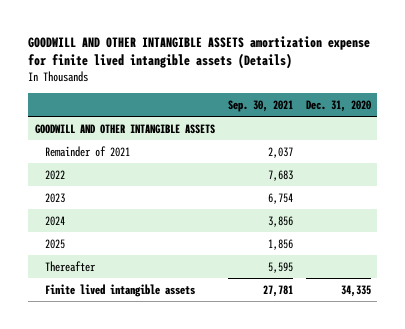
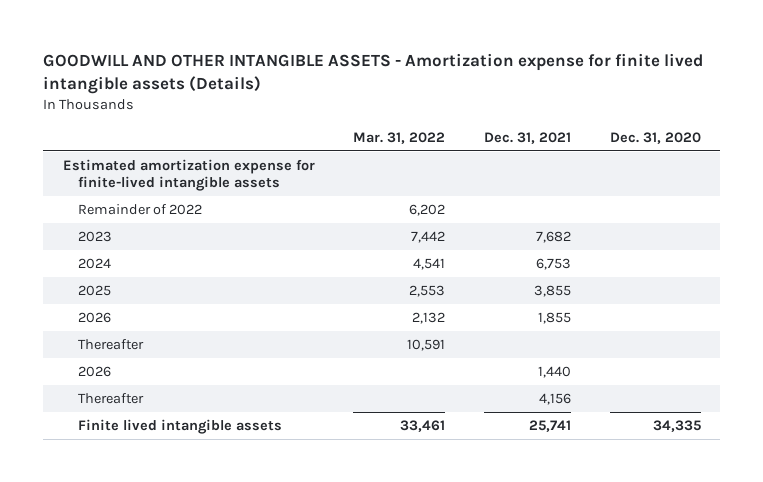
[28,35,371,70] GOODWILL AND OTHER INTANGIBLE ASSETS amortization expense for finite lived intangible assets (Details) -> [43,53,704,94] GOODWILL AND OTHER INTANGIBLE ASSETS - Amortization expense for finite lived intangible assets (Details)
[227,99,293,112] Sep. 30, 2021 -> none
none -> [353,131,446,144] Mar. 31, 2022
none -> [483,131,571,144] Dec. 31, 2021
[34,123,215,134] GOODWILL AND OTHER INTANGIBLE ASSETS -> none
[45,169,66,180] 2022 -> none
none -> [62,159,315,192] Estimated amortization expense for finite-lived intangible assets
[45,145,131,157] Remainder of 2021 -> [77,204,202,216] Remainder of 2022
none -> [77,312,111,324] 2026
none -> [77,366,111,378] 2026
none -> [77,393,144,405] Thereafter

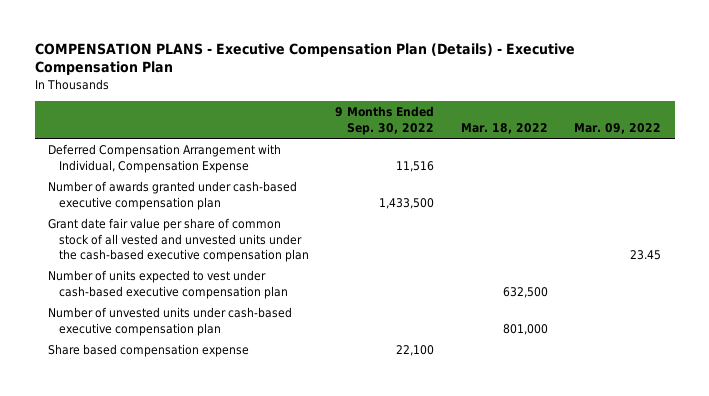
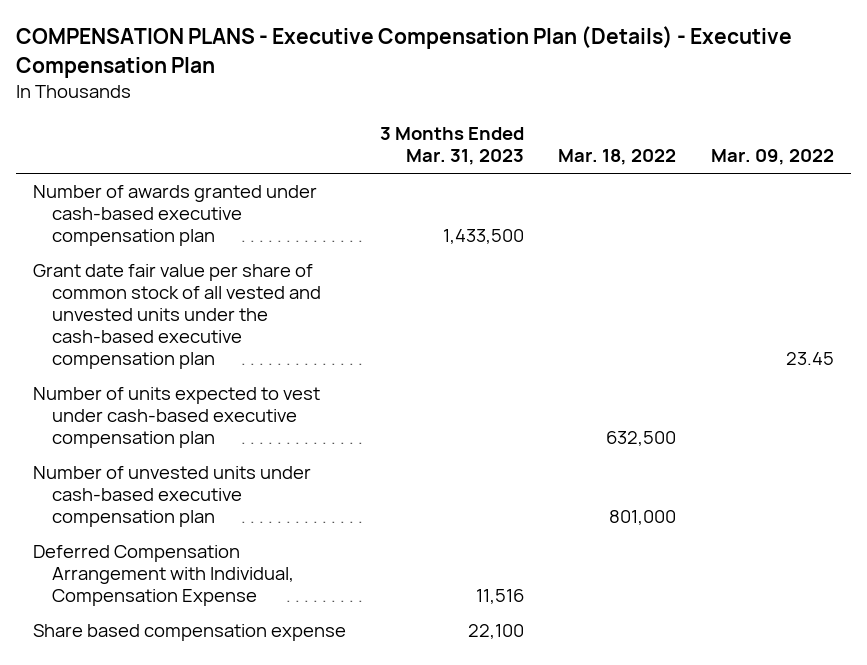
[335,106,435,135] 9 Months Ended Sep. 30, 2022 -> none
none -> [380,127,525,166] 3 Months Ended Mar. 31, 2023
[47,144,281,173] Deferred Compensation Arrangement with Individual, Compensation Expense -> [33,545,294,607] Deferred Compensation Arrangement with Individual, Compensation Expense

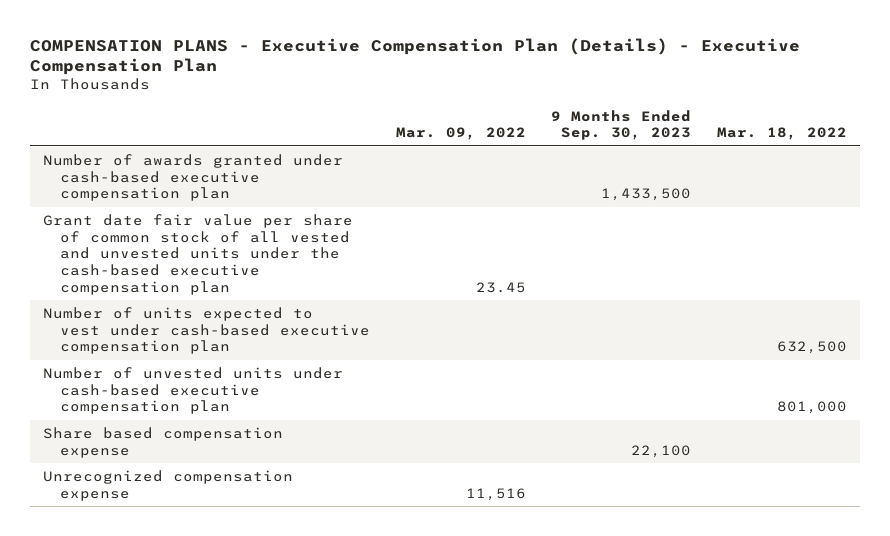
[380,127,525,166] 3 Months Ended Mar. 31, 2023 -> none
none -> [551,109,692,141] 9 Months Ended Sep. 30, 2023
[33,545,294,607] Deferred Compensation Arrangement with Individual, Compensation Expense -> none
none -> [42,469,293,501] Unrecognized compensation expense

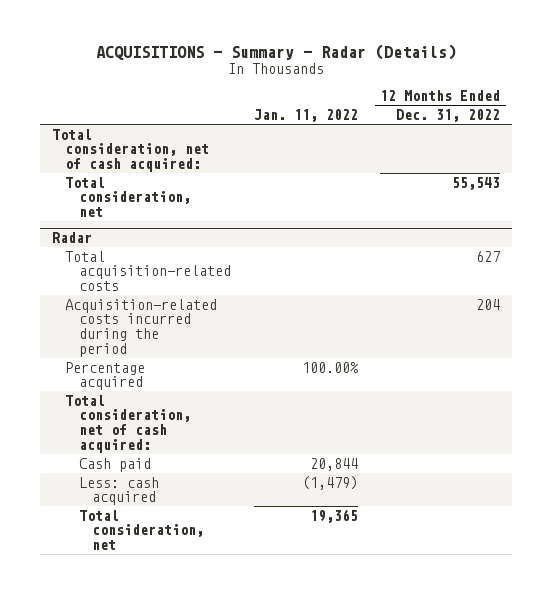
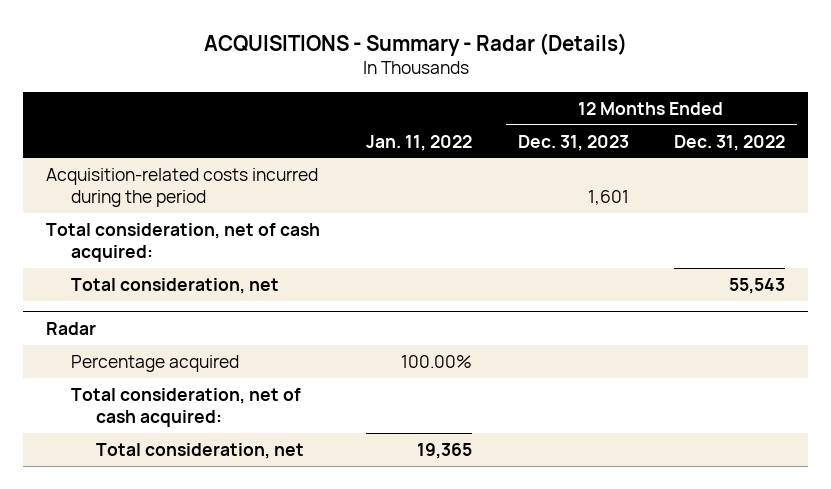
none -> [517,134,629,151] Dec. 31, 2023
none -> [45,167,318,207] Acquisition-related costs incurred during the period
[65,250,231,292] Total acquisition-related costs -> none
[65,298,218,357] Acquisition-related costs incurred during the period -> none
[78,457,151,472] Cash paid -> none
[78,476,159,506] Less: cash acquired -> none

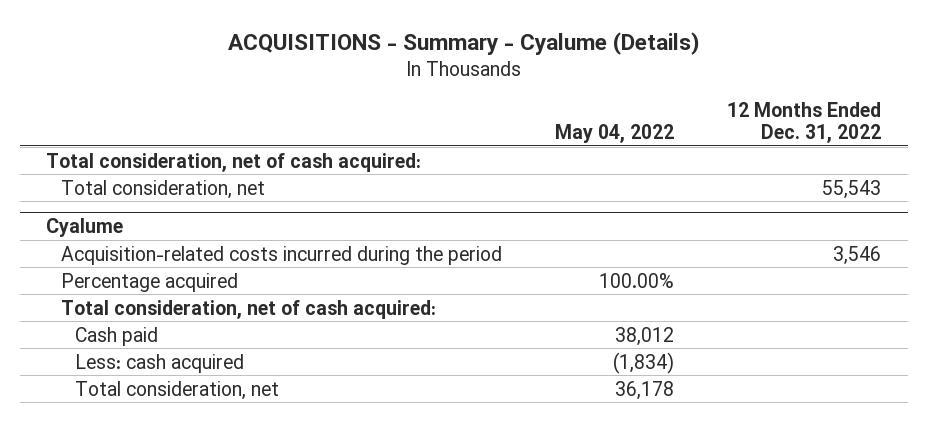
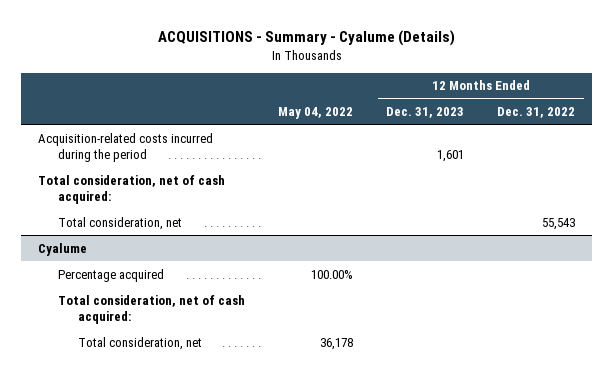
none -> [386,107,465,119] Dec. 31, 2023
none -> [37,132,213,162] Acquisition-related costs incurred during the period
[60,245,502,265] Acquisition-related costs incurred during the period -> none
[75,326,159,346] Cash paid -> none
[75,353,245,373] Less: cash acquired -> none

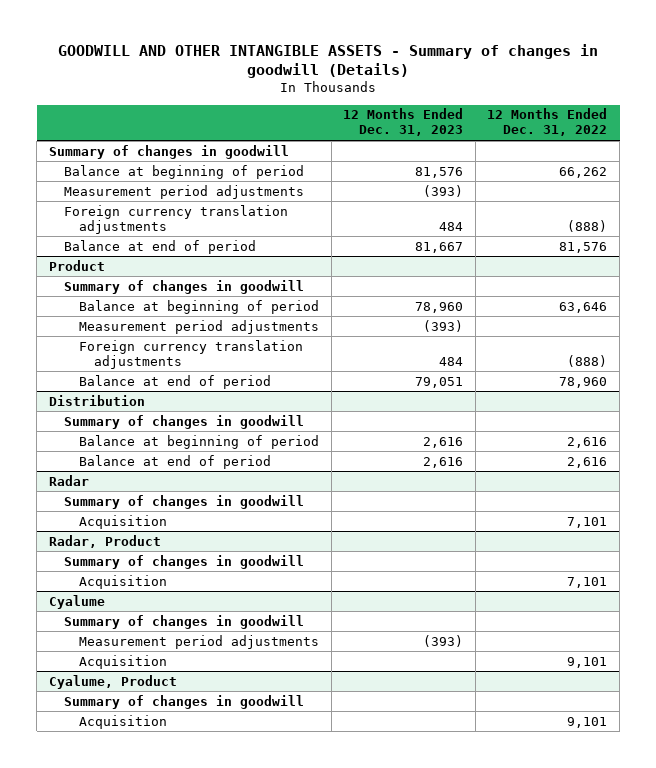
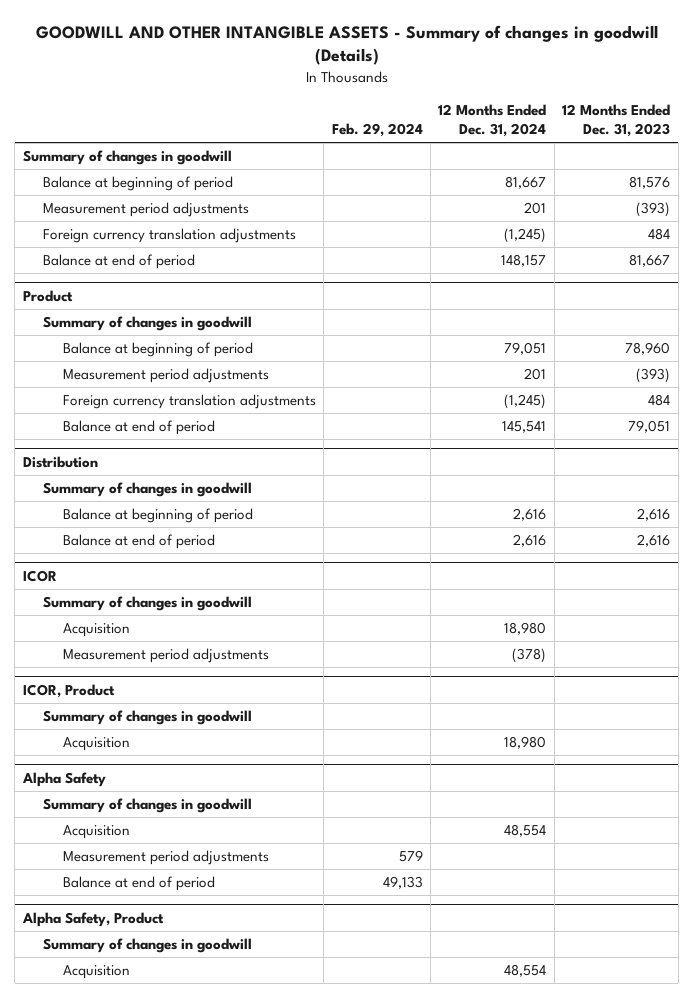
[487,108,608,137] 12 Months Ended Dec. 31, 2022 -> none
none -> [331,123,423,138] Feb. 29, 2024
none -> [438,103,547,138] 12 Months Ended Dec. 31, 2024
[49,474,90,486] Radar -> none
[64,494,305,509] Summary of changes in goodwill -> none
[79,514,168,529] Acquisition -> none
[49,534,162,548] Radar, Product -> none
[64,554,305,569] Summary of changes in goodwill -> none
[79,574,168,589] Acquisition -> none
[49,594,106,609] Cyalume -> none
[64,614,305,629] Summary of changes in goodwill -> none
[79,634,320,649] Measurement period adjustments -> none
[79,654,168,669] Acquisition -> none
[49,674,178,689] Cyalume, Product -> none
[64,694,305,709] Summary of changes in goodwill -> none
[79,714,168,729] Acquisition -> none
none -> [22,569,57,582] ICOR
none -> [42,596,252,612] Summary of changes in goodwill
none -> [62,623,130,638] Acquisition
none -> [62,648,269,664] Measurement period adjustments
none -> [22,683,115,698] ICOR, Product
none -> [42,710,252,726] Summary of changes in goodwill
none -> [62,737,130,752] Acquisition
none -> [21,771,106,787] Alpha Safety
none -> [42,798,252,814] Summary of changes in goodwill
none -> [62,825,130,840] Acquisition
none -> [62,850,269,866] Measurement period adjustments
none -> [62,876,215,892] Balance at end of period
none -> [21,911,164,927] Alpha Safety, Product
none -> [42,938,252,954] Summary of changes in goodwill
none -> [62,965,130,980] Acquisition

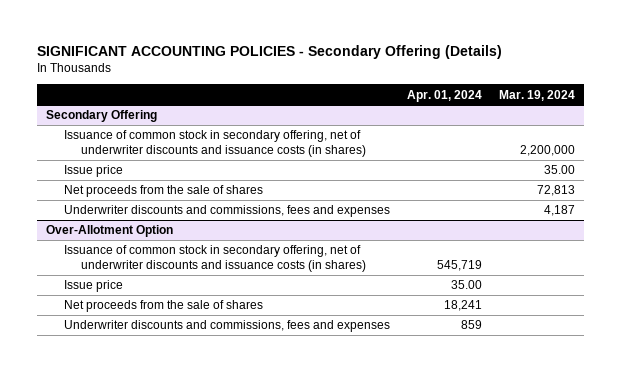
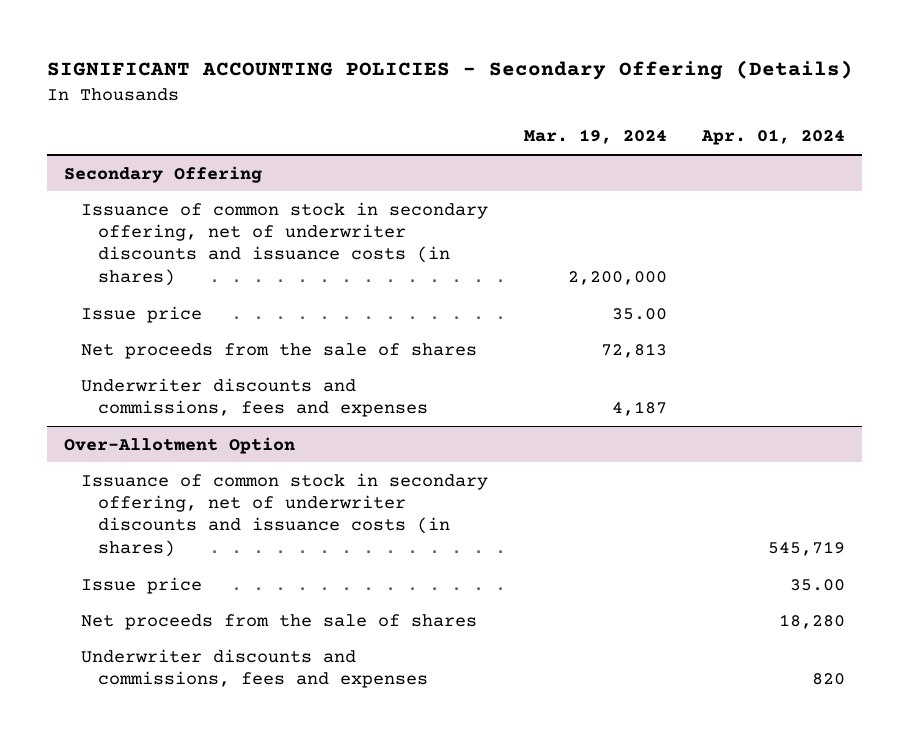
[443,300,482,312] 18,241 -> [778,613,845,629] 18,280
[460,320,482,330] 859 -> [811,672,845,685] 820

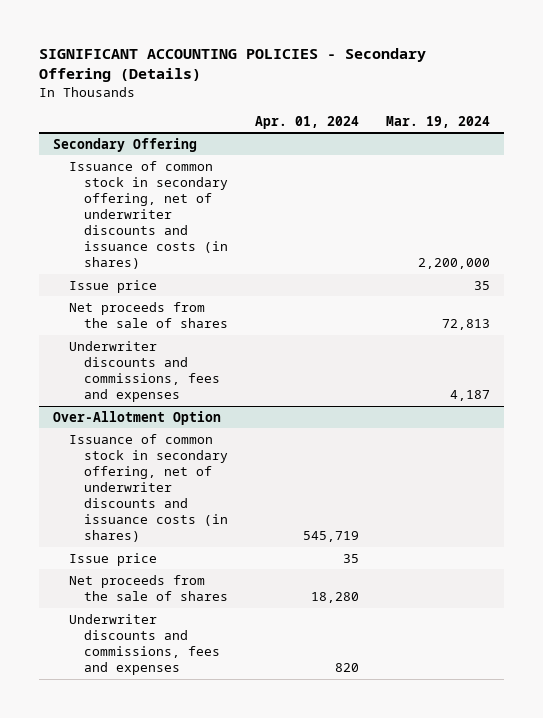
[611,307,667,320] 35.00 -> [474,280,491,290] 35
[789,578,845,591] 35.00 -> [343,553,360,563] 35

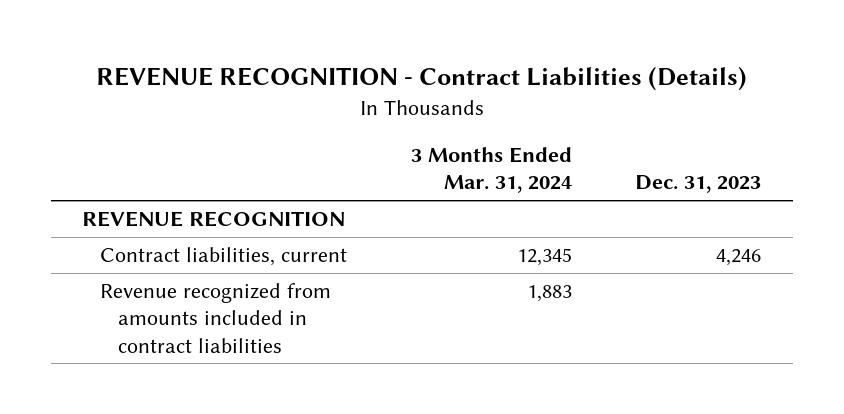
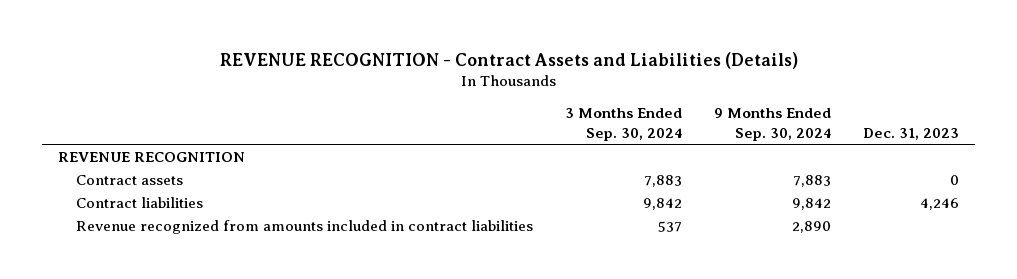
[95,65,747,91] REVENUE RECOGNITION - Contract Liabilities (Details) -> [219,51,798,69] REVENUE RECOGNITION - Contract Assets and Liabilities (Details)
[410,147,572,194] 3 Months Ended Mar. 31, 2024 -> none
none -> [564,108,682,141] 3 Months Ended Sep. 30, 2024
none -> [713,108,831,141] 9 Months Ended Sep. 30, 2024
none -> [75,174,183,185] Contract assets
[100,247,348,267] Contract liabilities, current -> [75,196,203,208] Contract liabilities

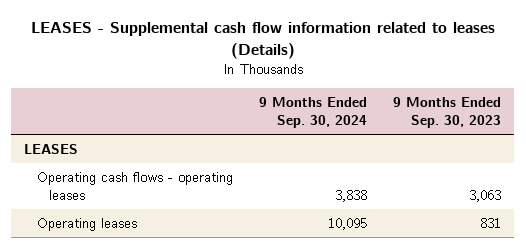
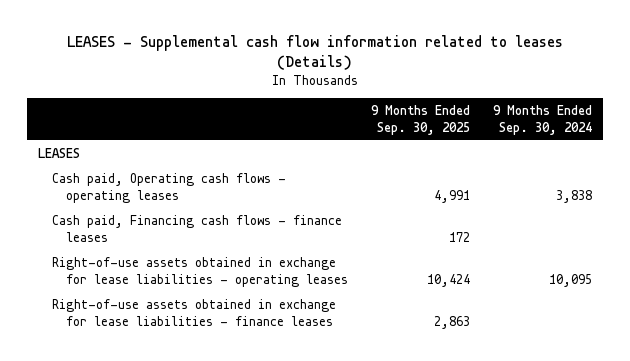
[393,97,502,129] 9 Months Ended Sep. 30, 2023 -> none
none -> [371,105,471,136] 9 Months Ended Sep. 30, 2025
[36,171,233,200] Operating cash flows - operating leases -> [52,172,287,203] Cash paid, Operating cash flows - operating leases
none -> [52,214,343,242] Cash paid, Financing cash flows - finance leases
[36,217,137,231] Operating leases -> [52,256,349,287] Right-of-use assets obtained in exchange for lease liabilities - operating leases
none -> [52,298,337,326] Right-of-use assets obtained in exchange for lease liabilities - finance leases

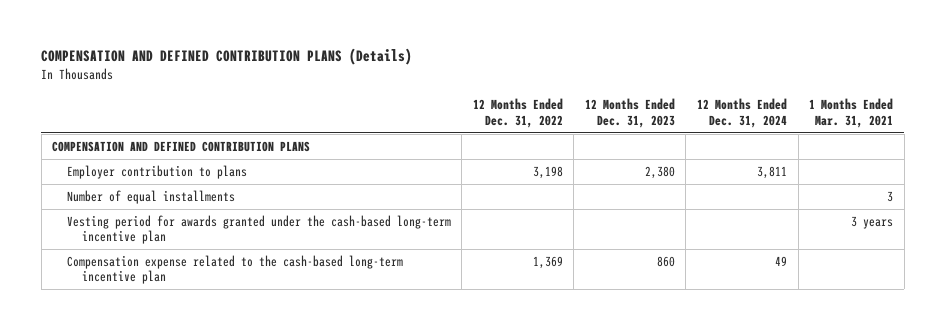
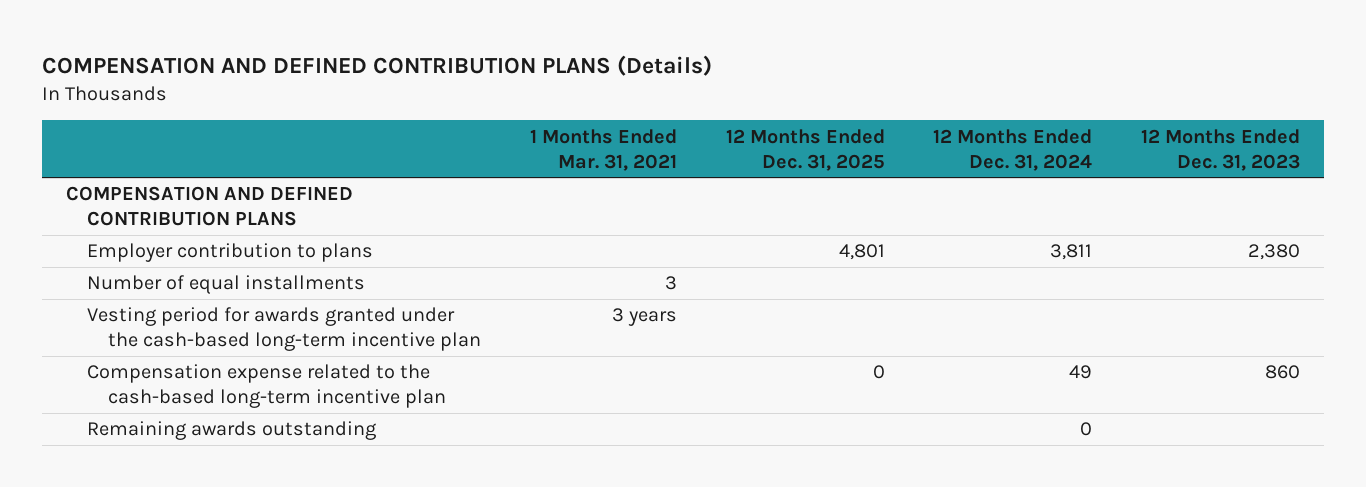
[472,98,563,128] 12 Months Ended Dec. 31, 2022 -> none
none -> [725,128,885,171] 12 Months Ended Dec. 31, 2025
none -> [87,421,377,441] Remaining awards outstanding

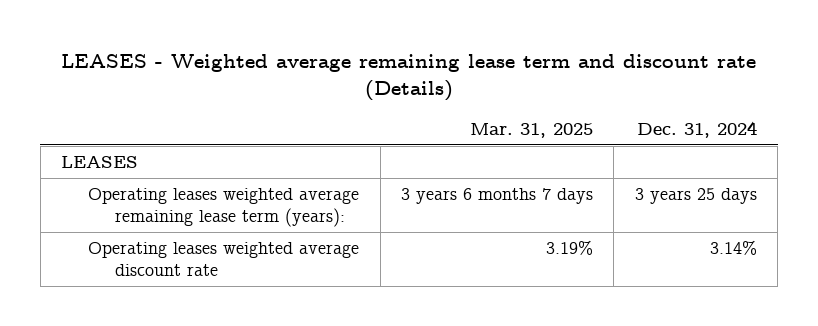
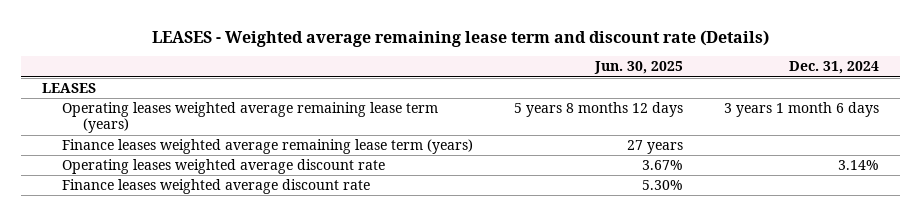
[470,122,594,138] Mar. 31, 2025 -> none
none -> [594,61,684,75] Jun. 30, 2025
[88,188,360,228] Operating leases weighted average remaining lease term (years): -> [62,102,439,134] Operating leases weighted average remaining lease term (years)
[634,188,757,205] 3 years 25 days -> [724,102,880,118] 3 years 1 month 6 days
none -> [62,139,474,155] Finance leases weighted average remaining lease term (years)
none -> [62,179,371,195] Finance leases weighted average discount rate

